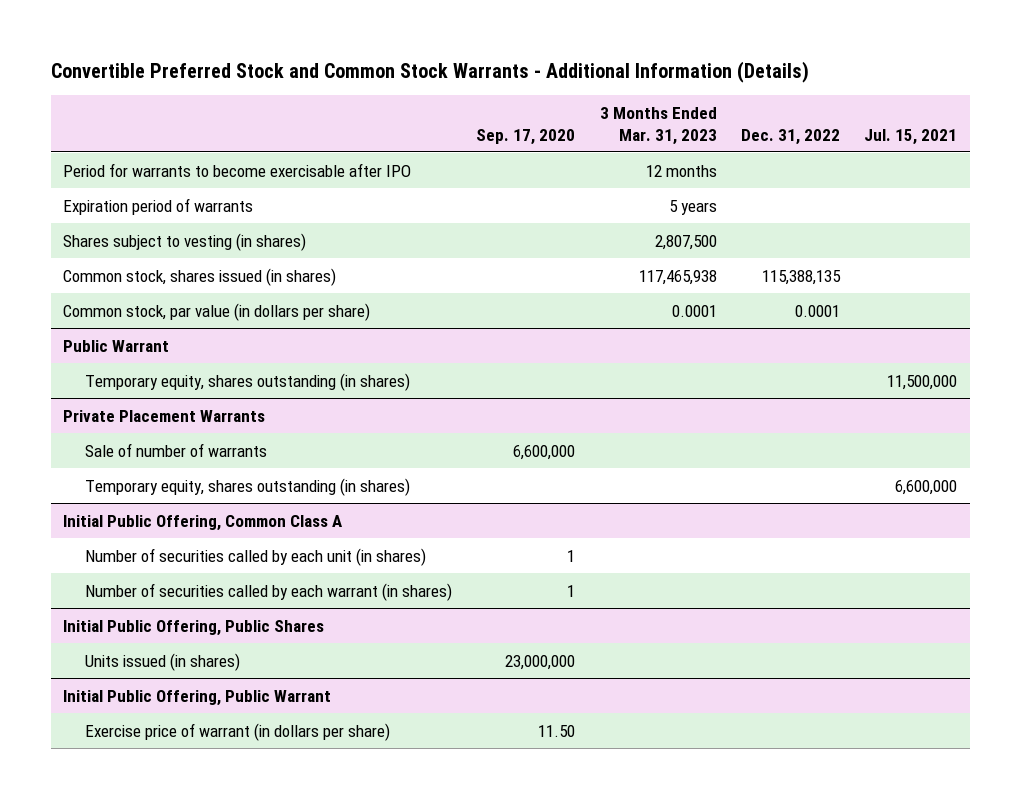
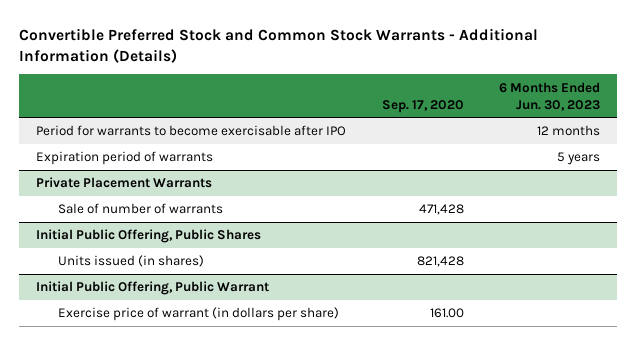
[599,106,717,145] 3 Months Ended Mar. 31, 2023 -> none
[741,128,841,145] Dec. 31, 2022 -> none
[864,128,958,145] Jul. 15, 2021 -> none
none -> [498,81,600,111] 6 Months Ended Jun. 30, 2023
[63,232,307,251] Shares subject to vesting (in shares) -> none
[63,267,337,286] Common stock, shares issued (in shares) -> none
[63,302,371,321] Common stock, par value (in dollars per share) -> none
[63,339,170,352] Public Warrant -> none
[85,372,411,391] Temporary equity, shares outstanding (in shares) -> none
[85,477,411,496] Temporary equity, shares outstanding (in shares) -> none
[63,514,343,531] Initial Public Offering, Common Class A -> none
[85,547,427,566] Number of securities called by each unit (in shares) -> none
[85,582,453,601] Number of securities called by each warrant (in shares) -> none
[513,444,576,460] 6,600,000 -> [418,204,464,216] 471,428
[505,654,576,670] 23,000,000 -> [416,256,464,268] 821,428
[538,724,576,737] 11.50 -> [429,308,464,319] 161.00

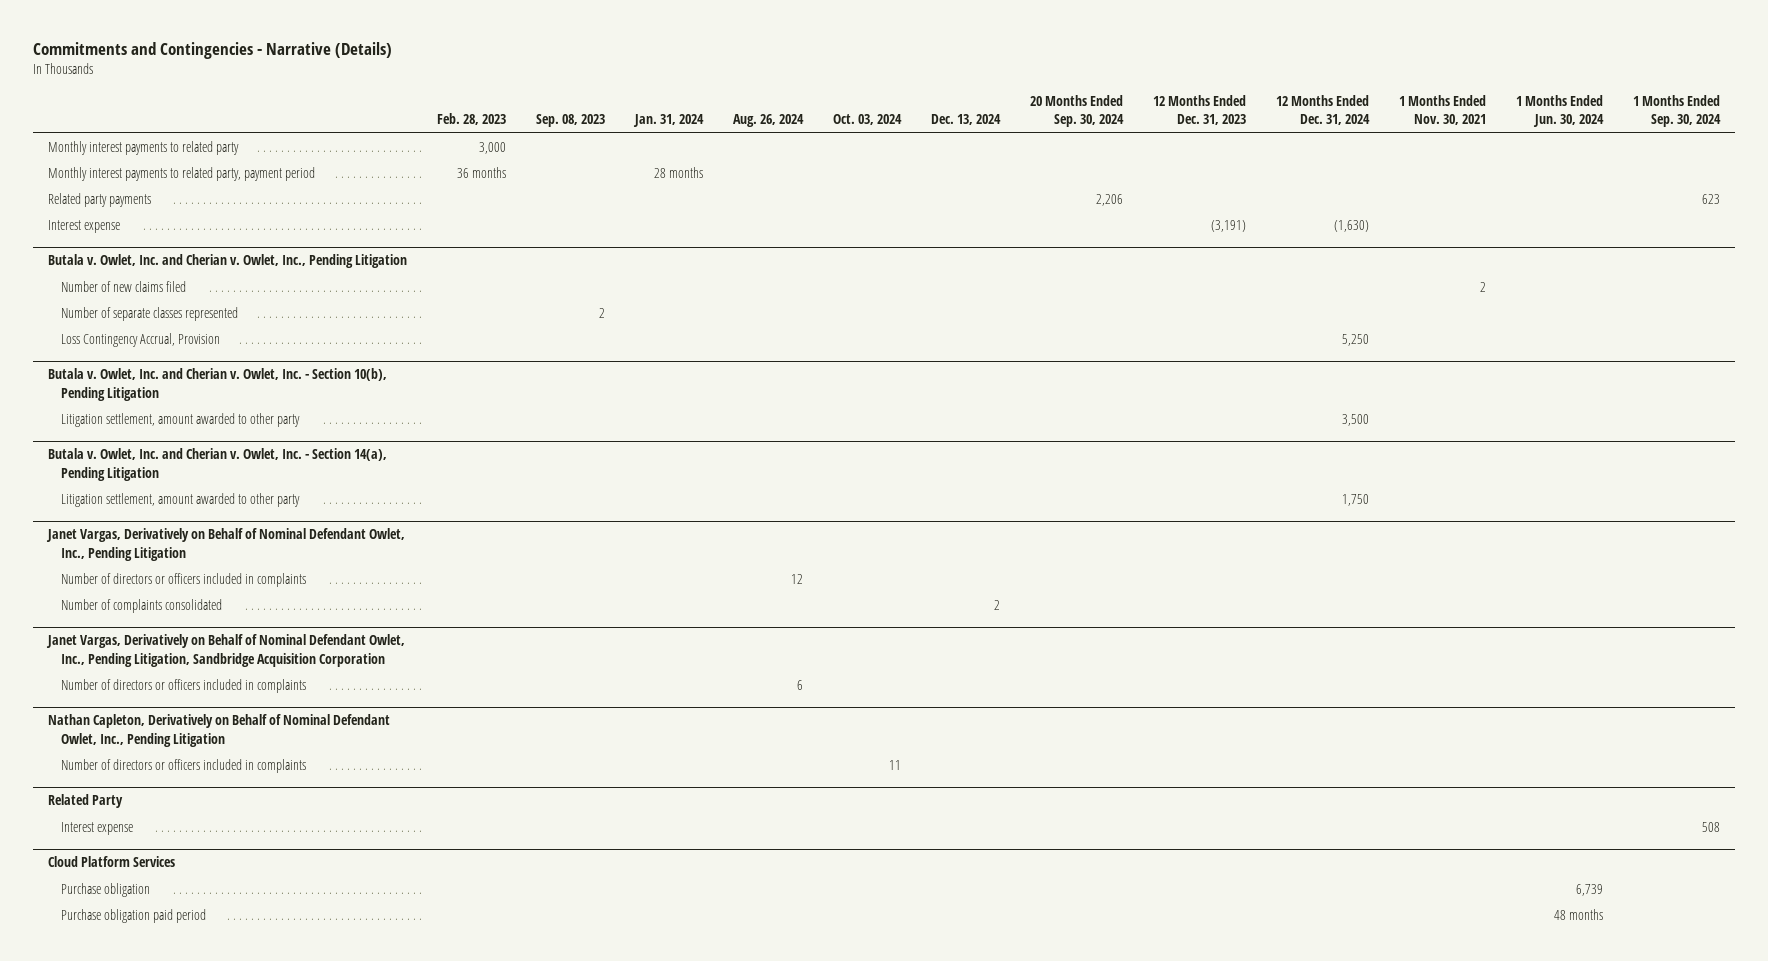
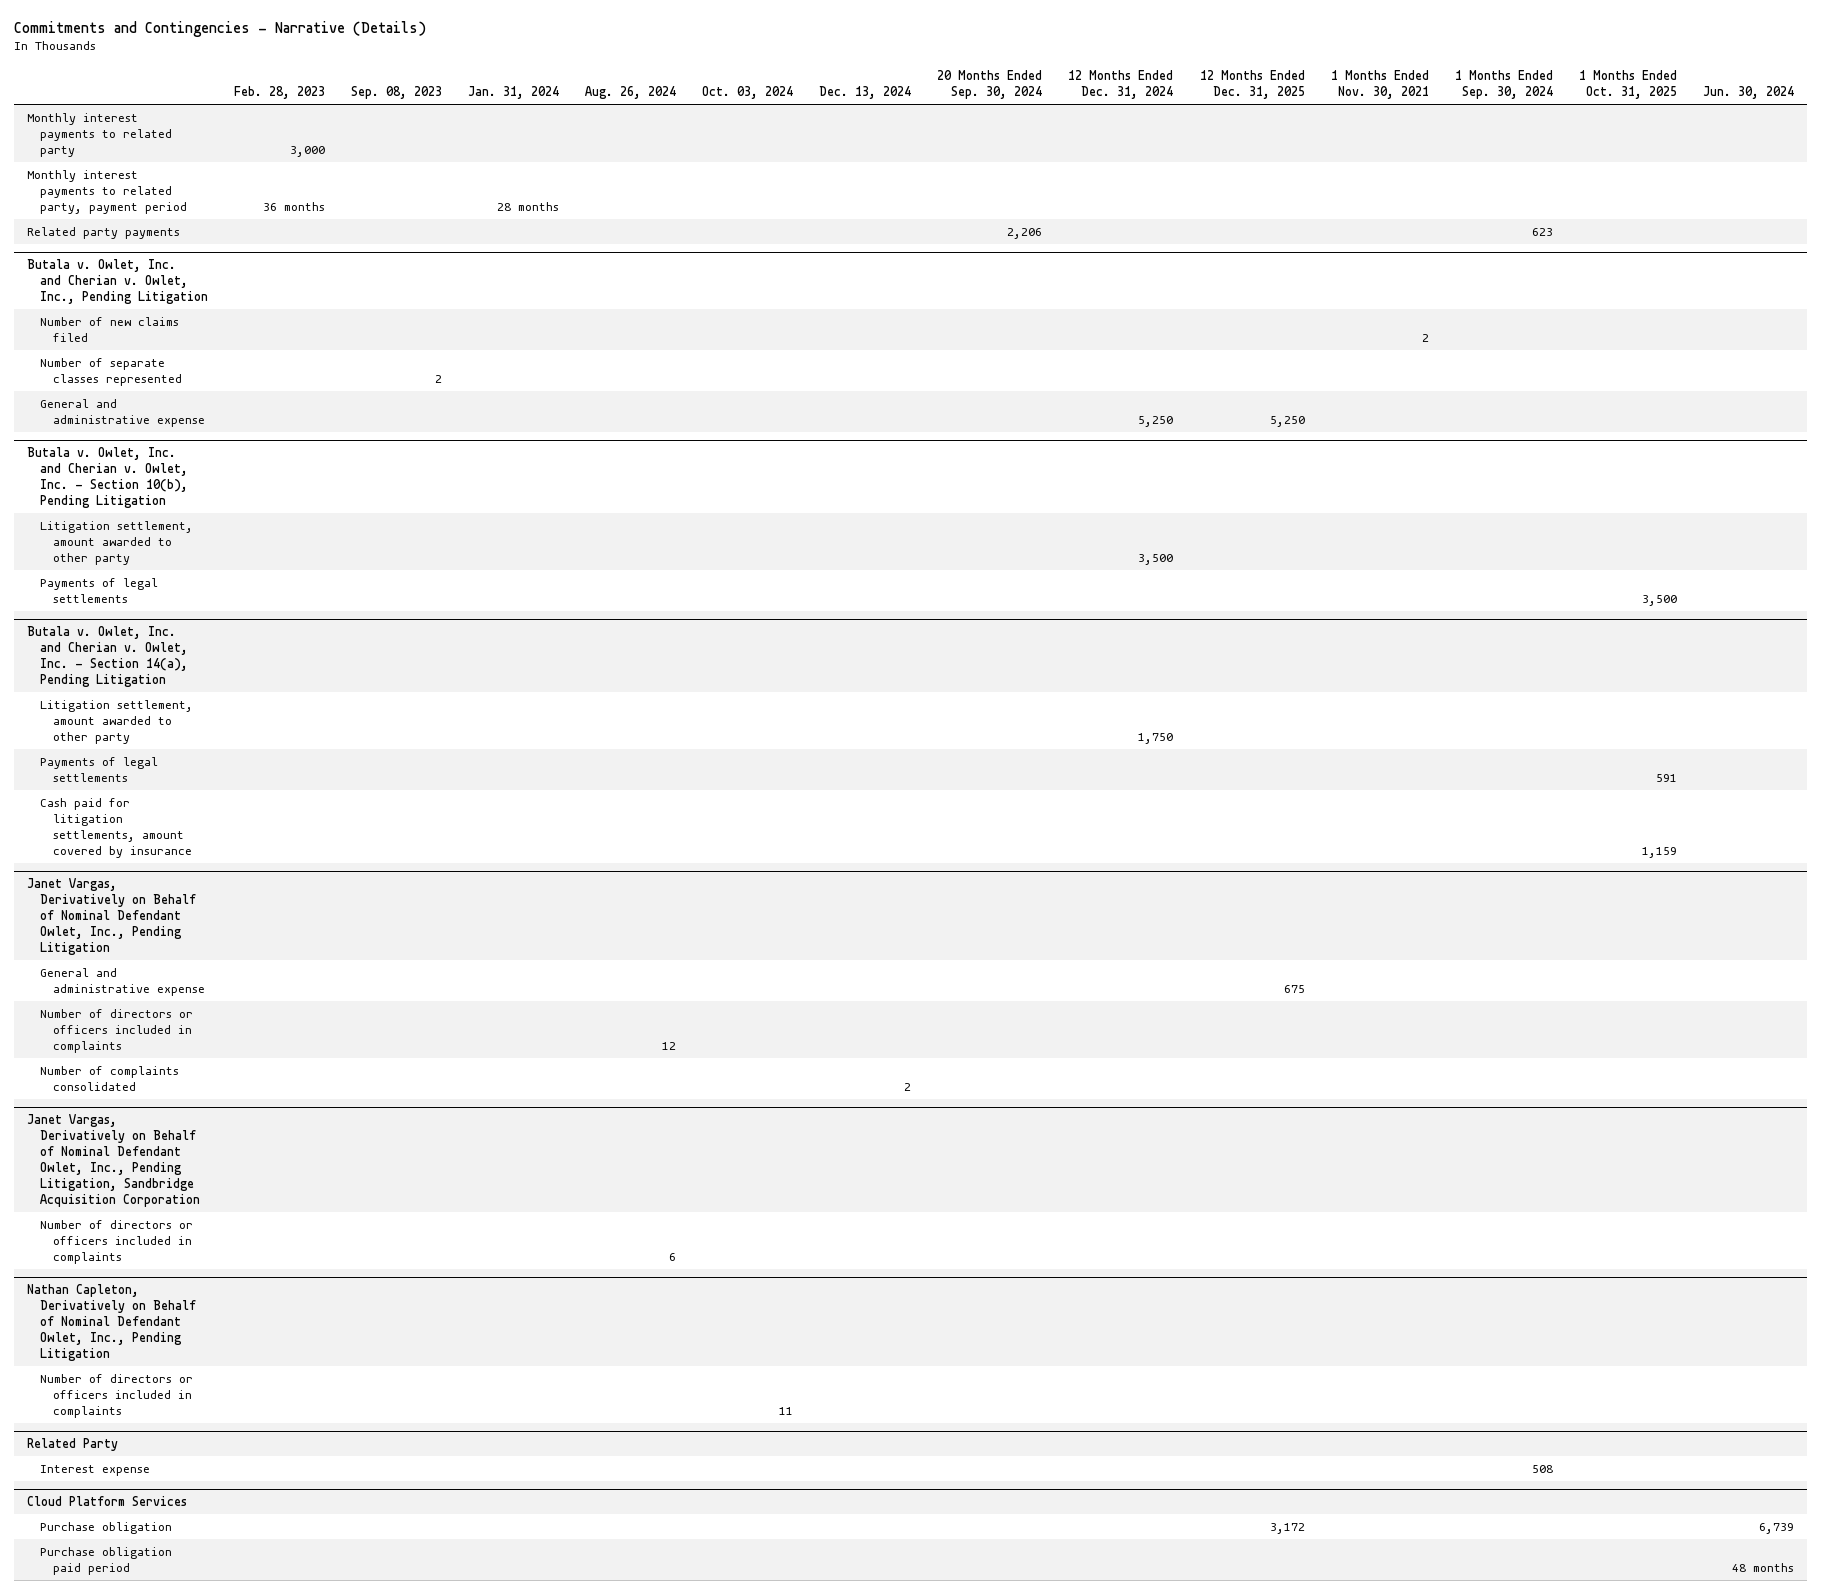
[1152,95,1246,126] 12 Months Ended Dec. 31, 2023 -> none
[1515,95,1604,128] 1 Months Ended Jun. 30, 2024 -> none
none -> [1199,70,1305,100] 12 Months Ended Dec. 31, 2025
none -> [1578,70,1677,100] 1 Months Ended Oct. 31, 2025
none -> [1702,86,1794,100] Jun. 30, 2024
[47,220,120,234] Interest expense -> none
[61,333,221,348] Loss Contingency Accrual, Provision -> [39,398,205,427] General and administrative expense
none -> [39,577,158,603] Payments of legal settlements
none -> [39,756,158,782] Payments of legal settlements
none -> [39,797,192,858] Cash paid for litigation settlements, amount covered by insurance
none -> [39,967,205,996] General and administrative expense

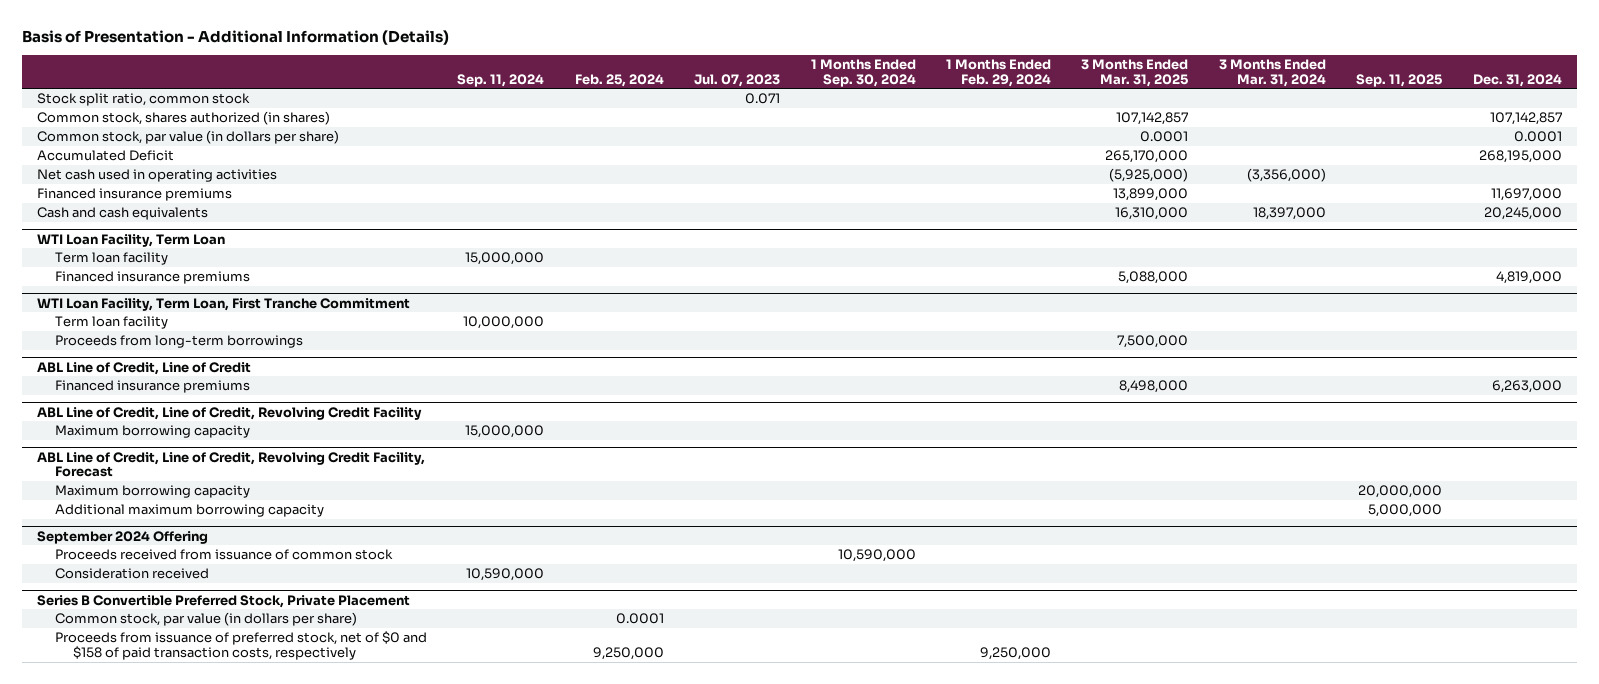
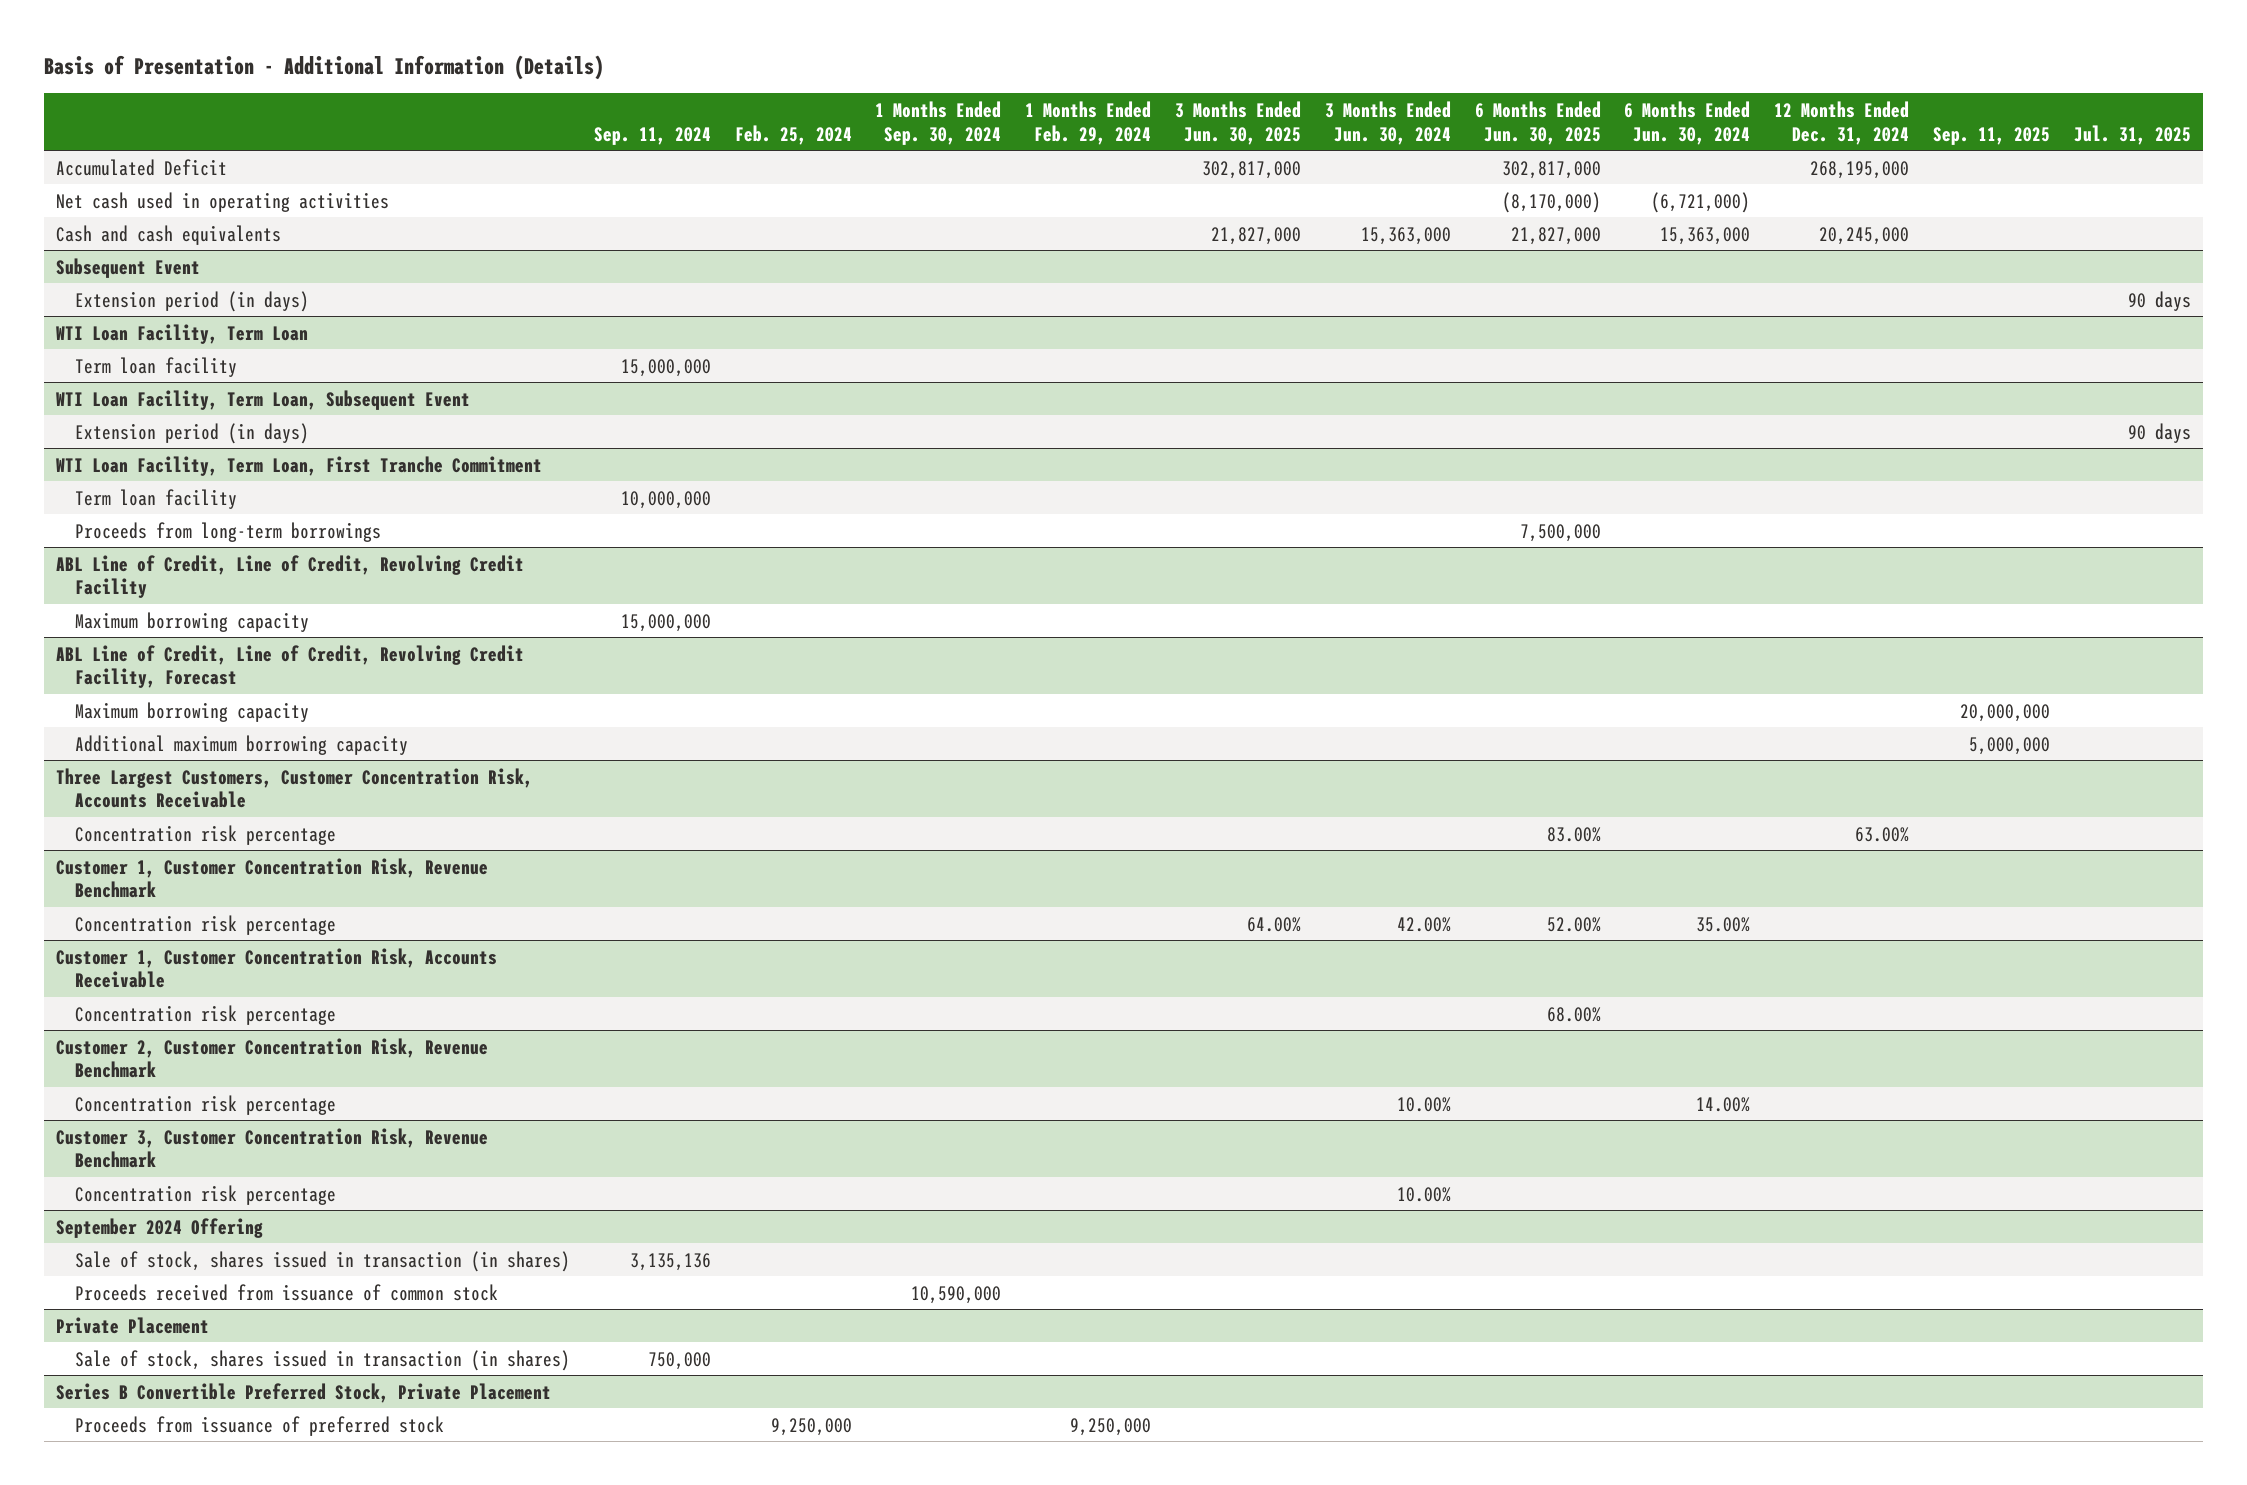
[694,73,781,87] Jul. 07, 2023 -> none
[1081,58,1189,87] 3 Months Ended Mar. 31, 2025 -> none
[1218,58,1326,87] 3 Months Ended Mar. 31, 2024 -> none
[1472,73,1562,87] Dec. 31, 2024 -> none
none -> [1175,100,1302,145] 3 Months Ended Jun. 30, 2025
none -> [1324,100,1451,145] 3 Months Ended Jun. 30, 2024
none -> [1474,100,1601,145] 6 Months Ended Jun. 30, 2025
none -> [1624,100,1751,145] 6 Months Ended Jun. 30, 2024
none -> [1774,100,1910,145] 12 Months Ended Dec. 31, 2024
none -> [2073,124,2191,145] Jul. 31, 2025
[36,93,250,107] Stock split ratio, common stock -> none
[36,111,330,126] Common stock, shares authorized (in shares) -> none
[36,130,339,145] Common stock, par value (in dollars per share) -> none
[36,188,232,202] Financed insurance premiums -> none
none -> [55,257,200,278] Subsequent Event
none -> [75,290,310,312] Extension period (in days)
[54,271,250,285] Financed insurance premiums -> none
none -> [55,389,470,410] WTI Loan Facility, Term Loan, Subsequent Event
none -> [75,422,310,444] Extension period (in days)
[36,361,251,375] ABL Line of Credit, Line of Credit -> none
[54,380,250,394] Financed insurance premiums -> none
none -> [55,767,533,809] Three Largest Customers, Customer Concentration Risk, Accounts Receivable
none -> [75,824,337,845] Concentration risk percentage
none -> [55,857,488,899] Customer 1, Customer Concentration Risk, Revenue Benchmark
none -> [75,914,337,935] Concentration risk percentage
none -> [55,947,497,989] Customer 1, Customer Concentration Risk, Accounts Receivable
none -> [75,1004,337,1025] Concentration risk percentage
none -> [55,1037,488,1079] Customer 2, Customer Concentration Risk, Revenue Benchmark
none -> [75,1094,337,1115] Concentration risk percentage
none -> [55,1127,488,1169] Customer 3, Customer Concentration Risk, Revenue Benchmark
none -> [75,1184,337,1205] Concentration risk percentage
none -> [75,1250,571,1272] Sale of stock, shares issued in transaction (in shares)
[54,568,209,580] Consideration received -> none
none -> [55,1316,209,1334] Private Placement
none -> [75,1349,571,1371] Sale of stock, shares issued in transaction (in shares)
[54,612,357,627] Common stock, par value (in dollars per share) -> none
[54,631,427,660] Proceeds from issuance of preferred stock, net of $0 and $158 of paid transaction costs, respectively -> [75,1415,445,1436] Proceeds from issuance of preferred stock

